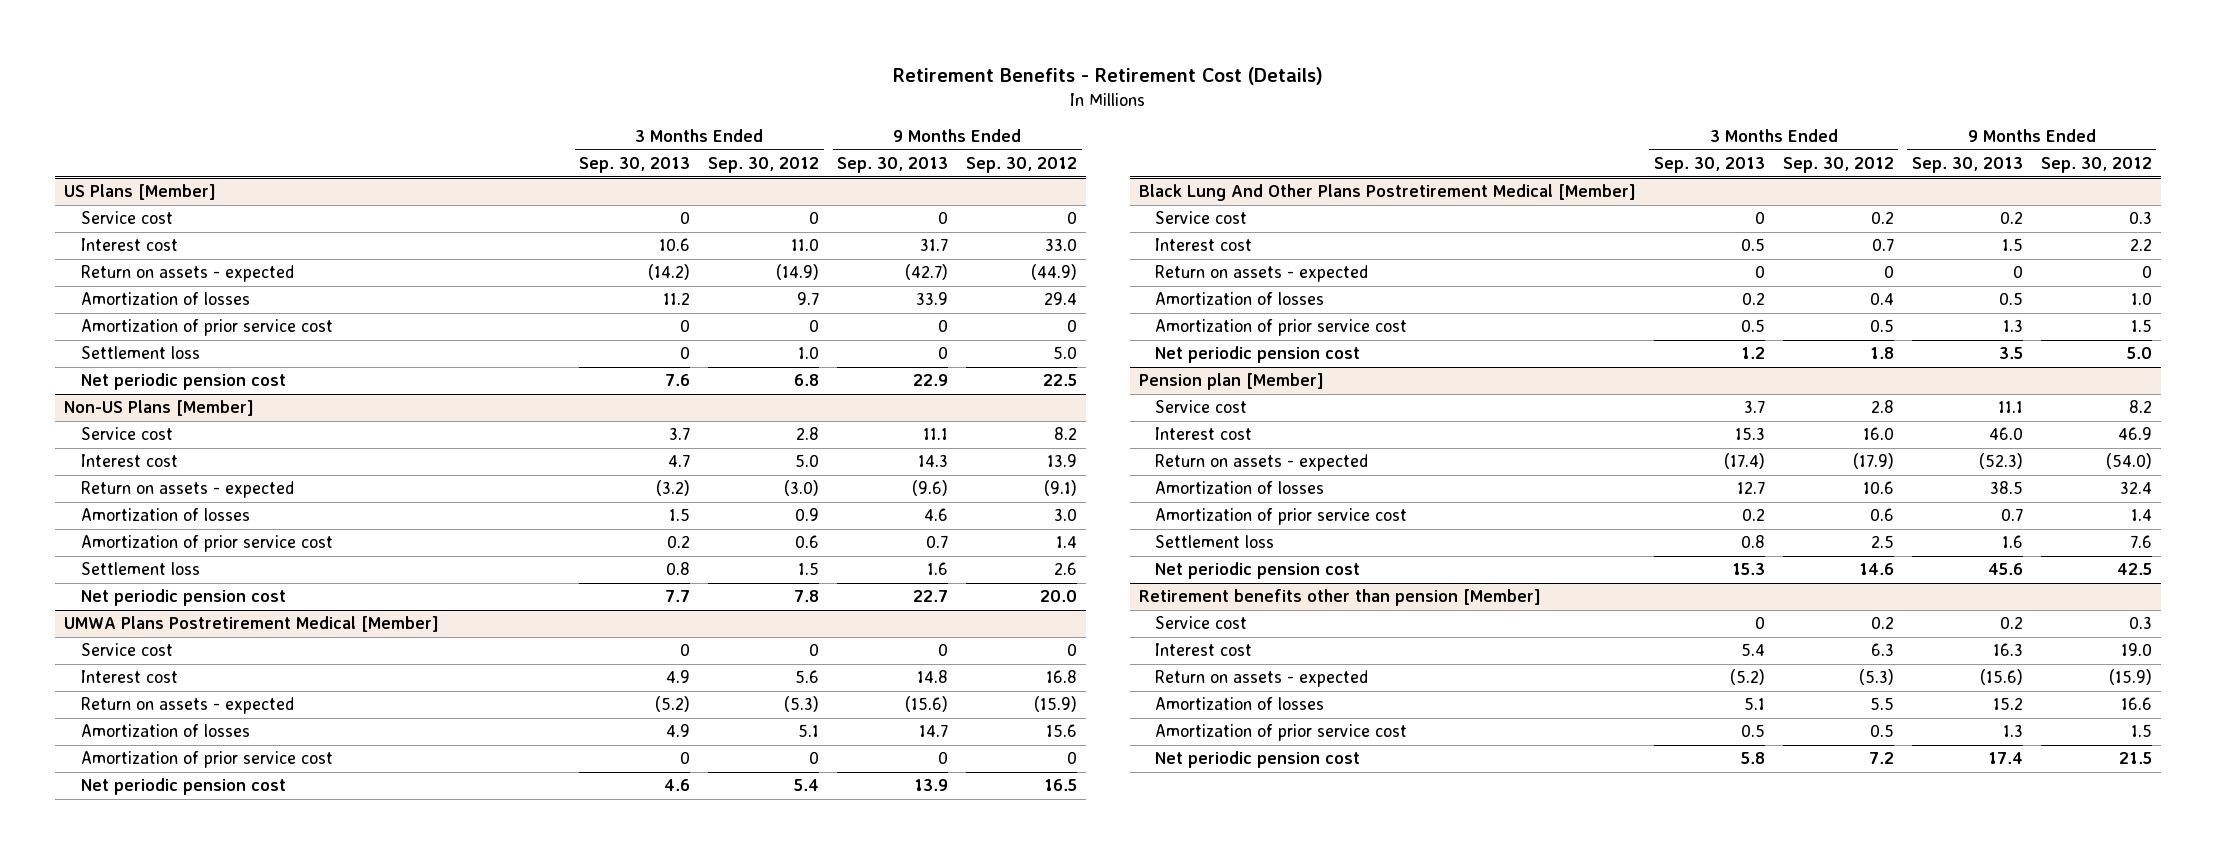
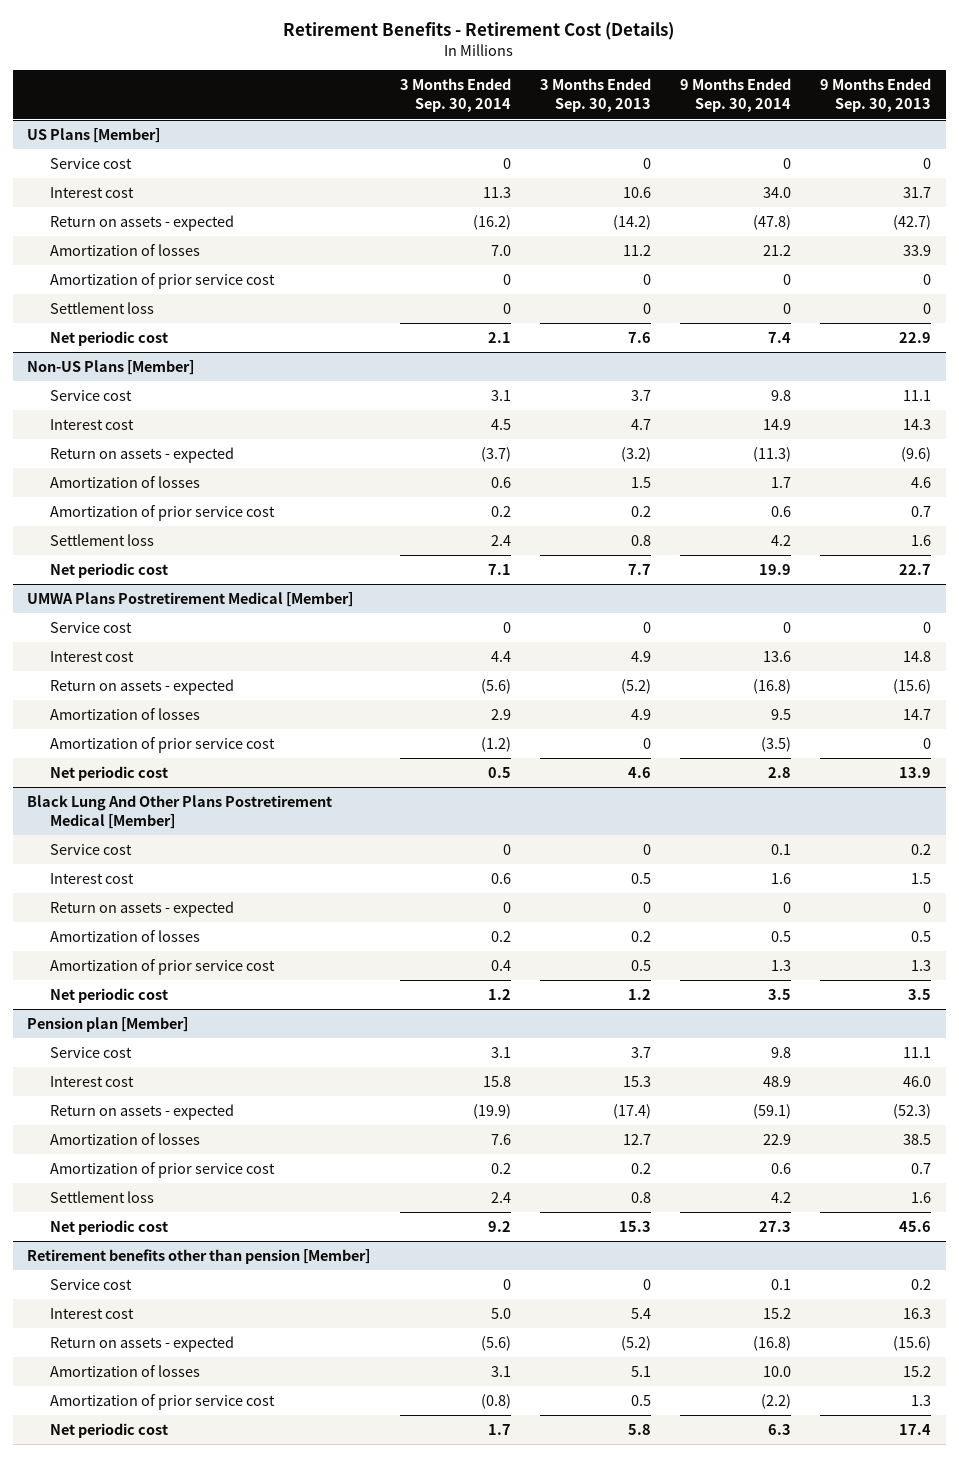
[708,157,820,174] Sep. 30, 2012 -> none
[966,157,1078,174] Sep. 30, 2012 -> none
none -> [399,78,511,113] 3 Months Ended Sep. 30, 2014
none -> [680,78,792,113] 9 Months Ended Sep. 30, 2014
[81,373,287,391] Net periodic pension cost -> [49,331,168,347] Net periodic cost
[81,589,287,607] Net periodic pension cost -> [49,563,168,579] Net periodic cost
[81,778,287,796] Net periodic pension cost -> [49,766,168,782] Net periodic cost
[1155,346,1361,364] Net periodic pension cost -> [49,988,168,1004] Net periodic cost
[1155,562,1361,580] Net periodic pension cost -> [49,1220,168,1236] Net periodic cost
[1155,751,1361,769] Net periodic pension cost -> [49,1423,168,1439] Net periodic cost

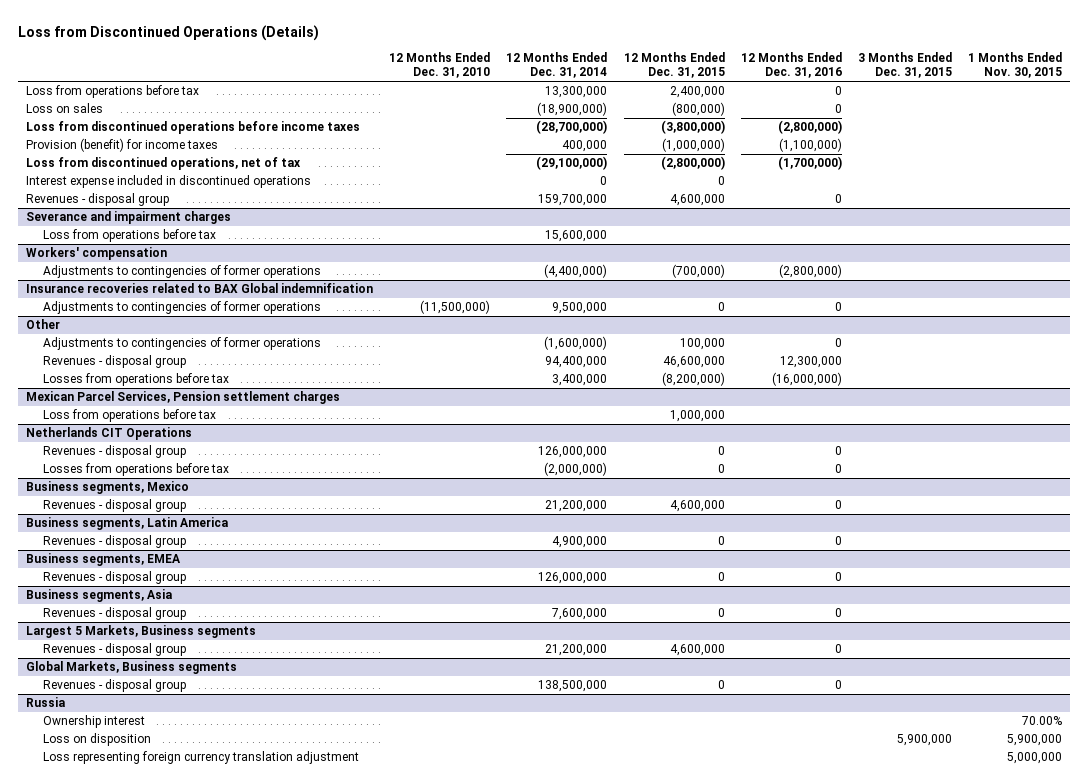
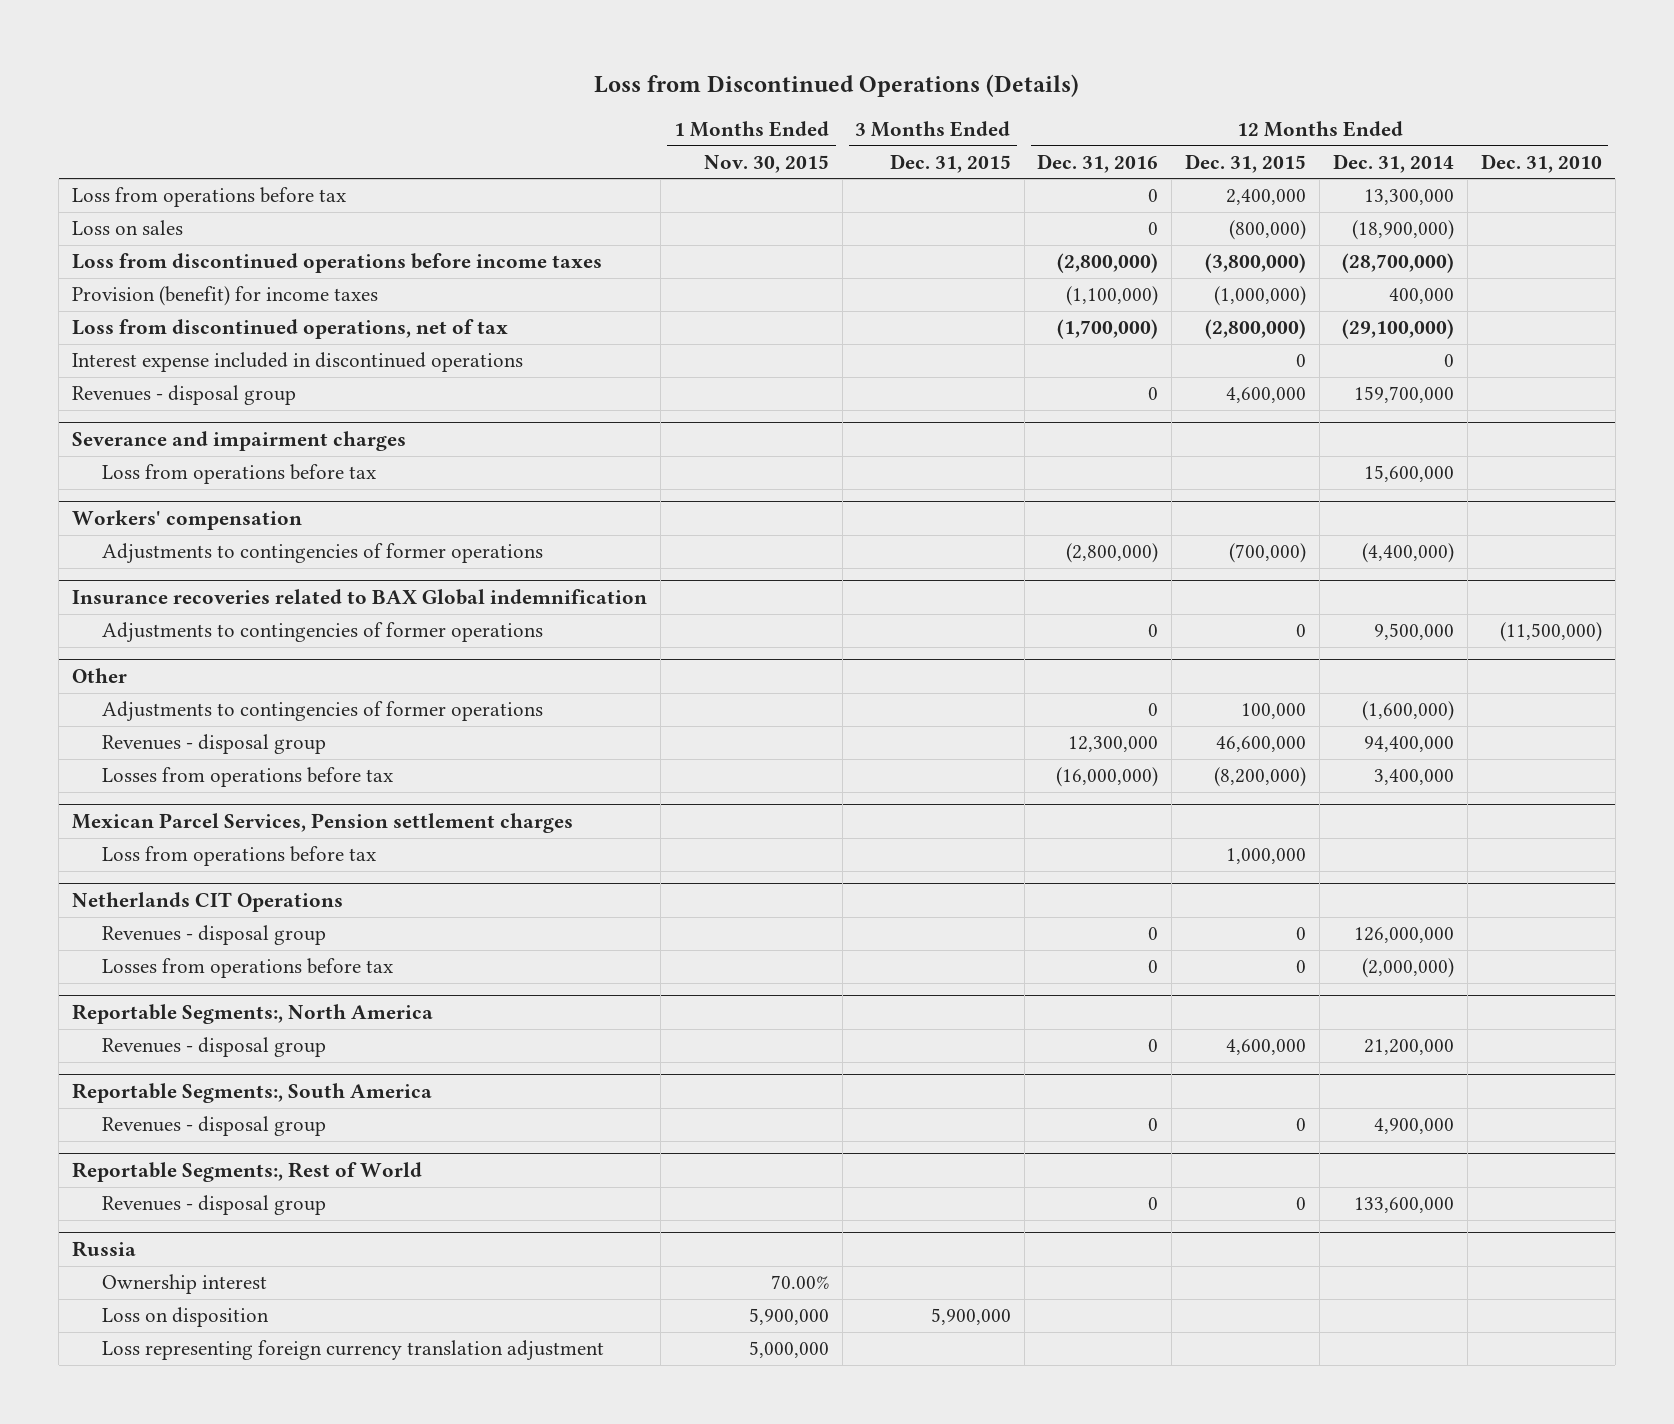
[26,481,190,495] Business segments, Mexico -> none
none -> [72,1004,434,1025] Reportable Segments:, North America
[26,517,229,531] Business segments, Latin America -> none
none -> [72,1083,433,1104] Reportable Segments:, South America
[26,553,182,567] Business segments, EMEA -> none
[26,589,173,603] Business segments, Asia -> none
[43,607,187,621] Revenues - disposal group -> none
[26,625,257,639] Largest 5 Markets, Business segments -> none
[43,643,187,657] Revenues - disposal group -> none
[26,661,238,675] Global Markets, Business segments -> none
[43,679,187,693] Revenues - disposal group -> none
none -> [72,1162,423,1183] Reportable Segments:, Rest of World
[538,572,608,585] 126,000,000 -> [1353,1197,1454,1214] 133,600,000

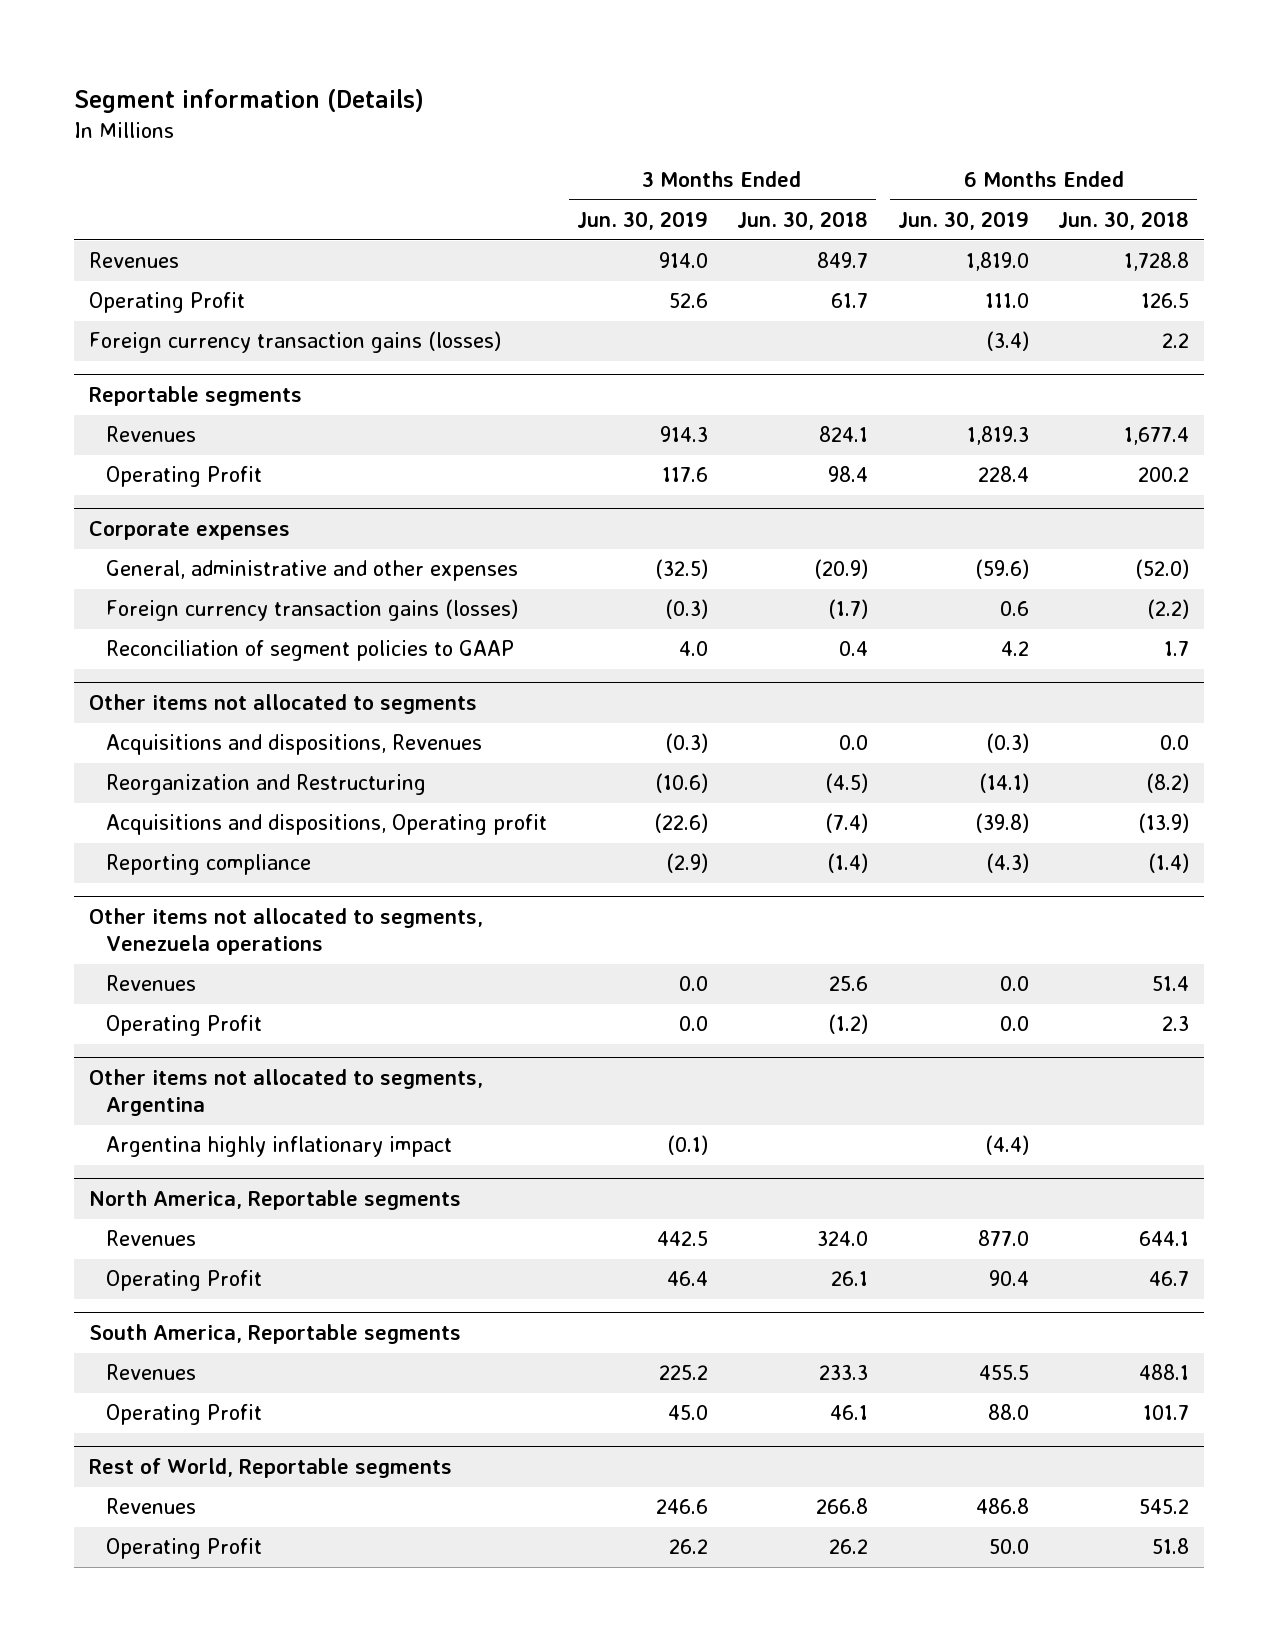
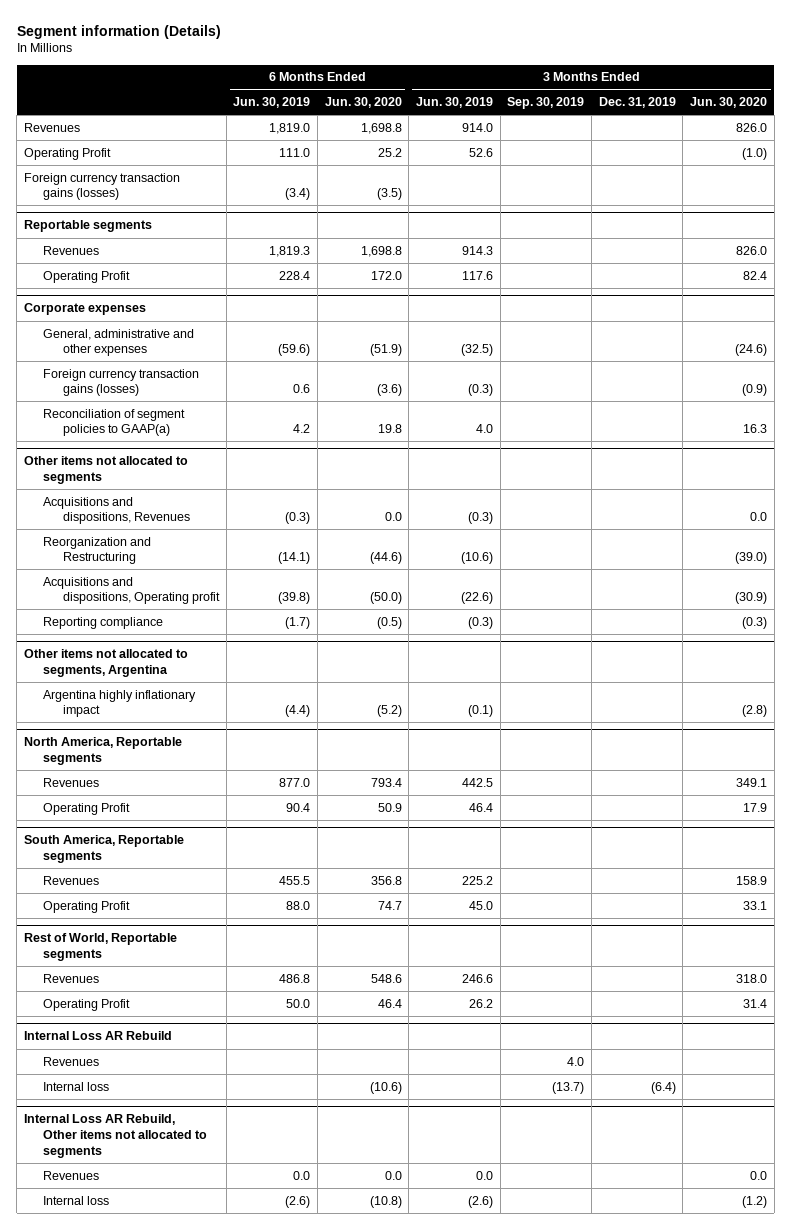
[737,211,869,231] Jun. 30, 2018 -> none
[1058,211,1190,231] Jun. 30, 2018 -> none
none -> [324,96,402,108] Jun. 30, 2020
none -> [507,96,585,109] Sep. 30, 2019
none -> [598,96,676,108] Dec. 31, 2019
none -> [690,96,768,108] Jun. 30, 2020
[105,640,514,662] Reconciliation of segment policies to GAAP -> [43,408,186,437] Reconciliation of segment policies to GAAP(a)
[88,908,483,956] Other items not allocated to segments, Venezuela operations -> none
[105,975,196,992] Revenues -> none
[105,1015,262,1037] Operating Profit -> none
[665,853,708,874] (2.9) -> [468,616,494,629] (0.3)
[985,853,1029,874] (4.3) -> [285,616,311,629] (1.7)
none -> [23,1031,172,1041] Internal Loss AR Rebuild
none -> [43,1056,100,1066] Revenues
none -> [43,1081,110,1091] Internal loss
none -> [23,1114,208,1158] Internal Loss AR Rebuild, Other items not allocated to segments
none -> [43,1170,100,1180] Revenues
none -> [43,1195,110,1205] Internal loss

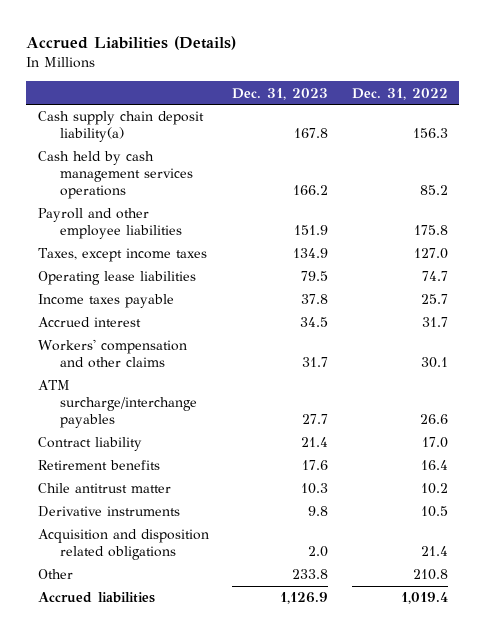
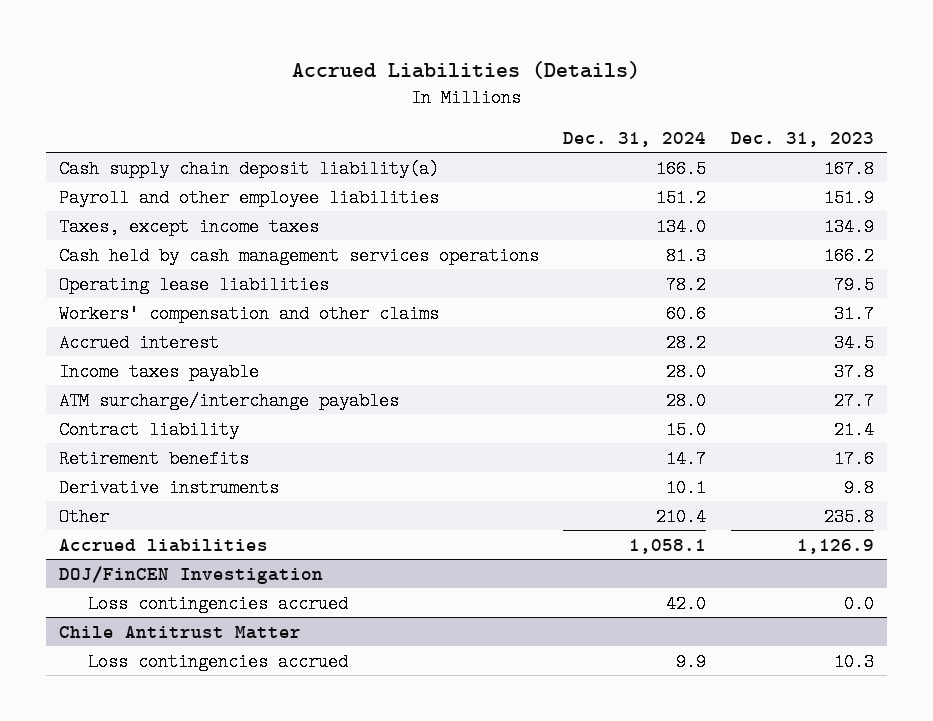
[351,87,448,100] Dec. 31, 2022 -> none
none -> [563,131,707,147] Dec. 31, 2024
[38,151,194,200] Cash held by cash management services operations -> [58,246,539,265] Cash held by cash management services operations
[38,317,142,328] Accrued interest -> [58,333,219,352] Accrued interest
[38,294,175,309] Income taxes payable -> [58,362,259,381] Income taxes payable
[38,483,172,494] Chile antitrust matter -> none
[38,529,210,561] Acquisition and disposition related obligations -> none
[292,569,329,580] 233.8 -> [824,507,875,526] 235.8
none -> [58,565,323,584] DOJ/FinCEN Investigation
none -> [87,594,348,613] Loss contingencies accrued
none -> [58,625,301,639] Chile Antitrust Matter
none -> [87,652,348,671] Loss contingencies accrued

